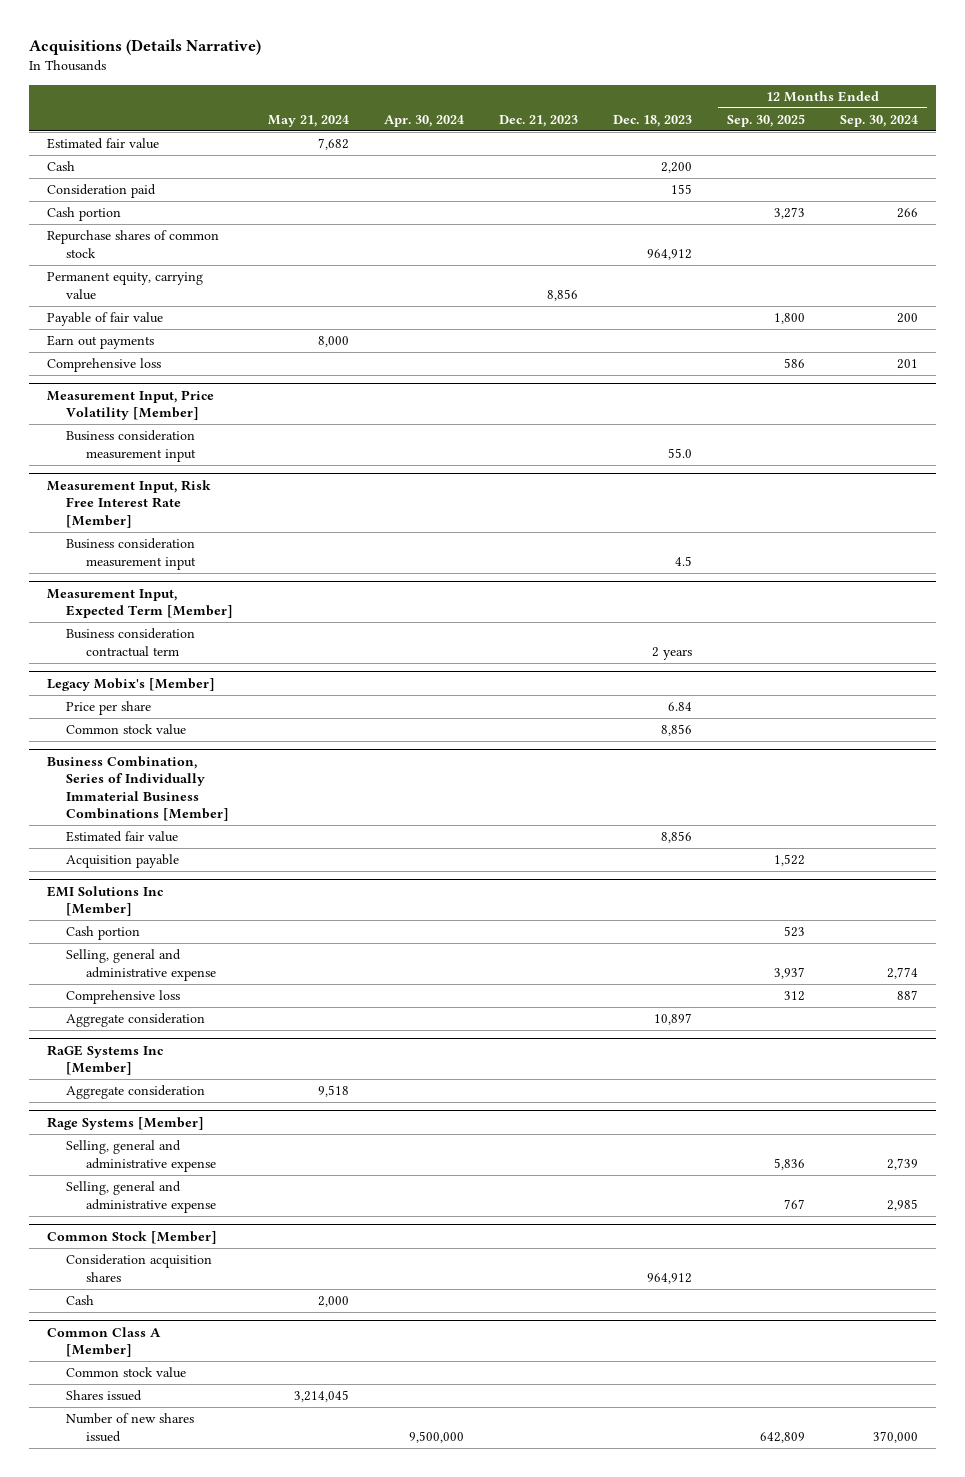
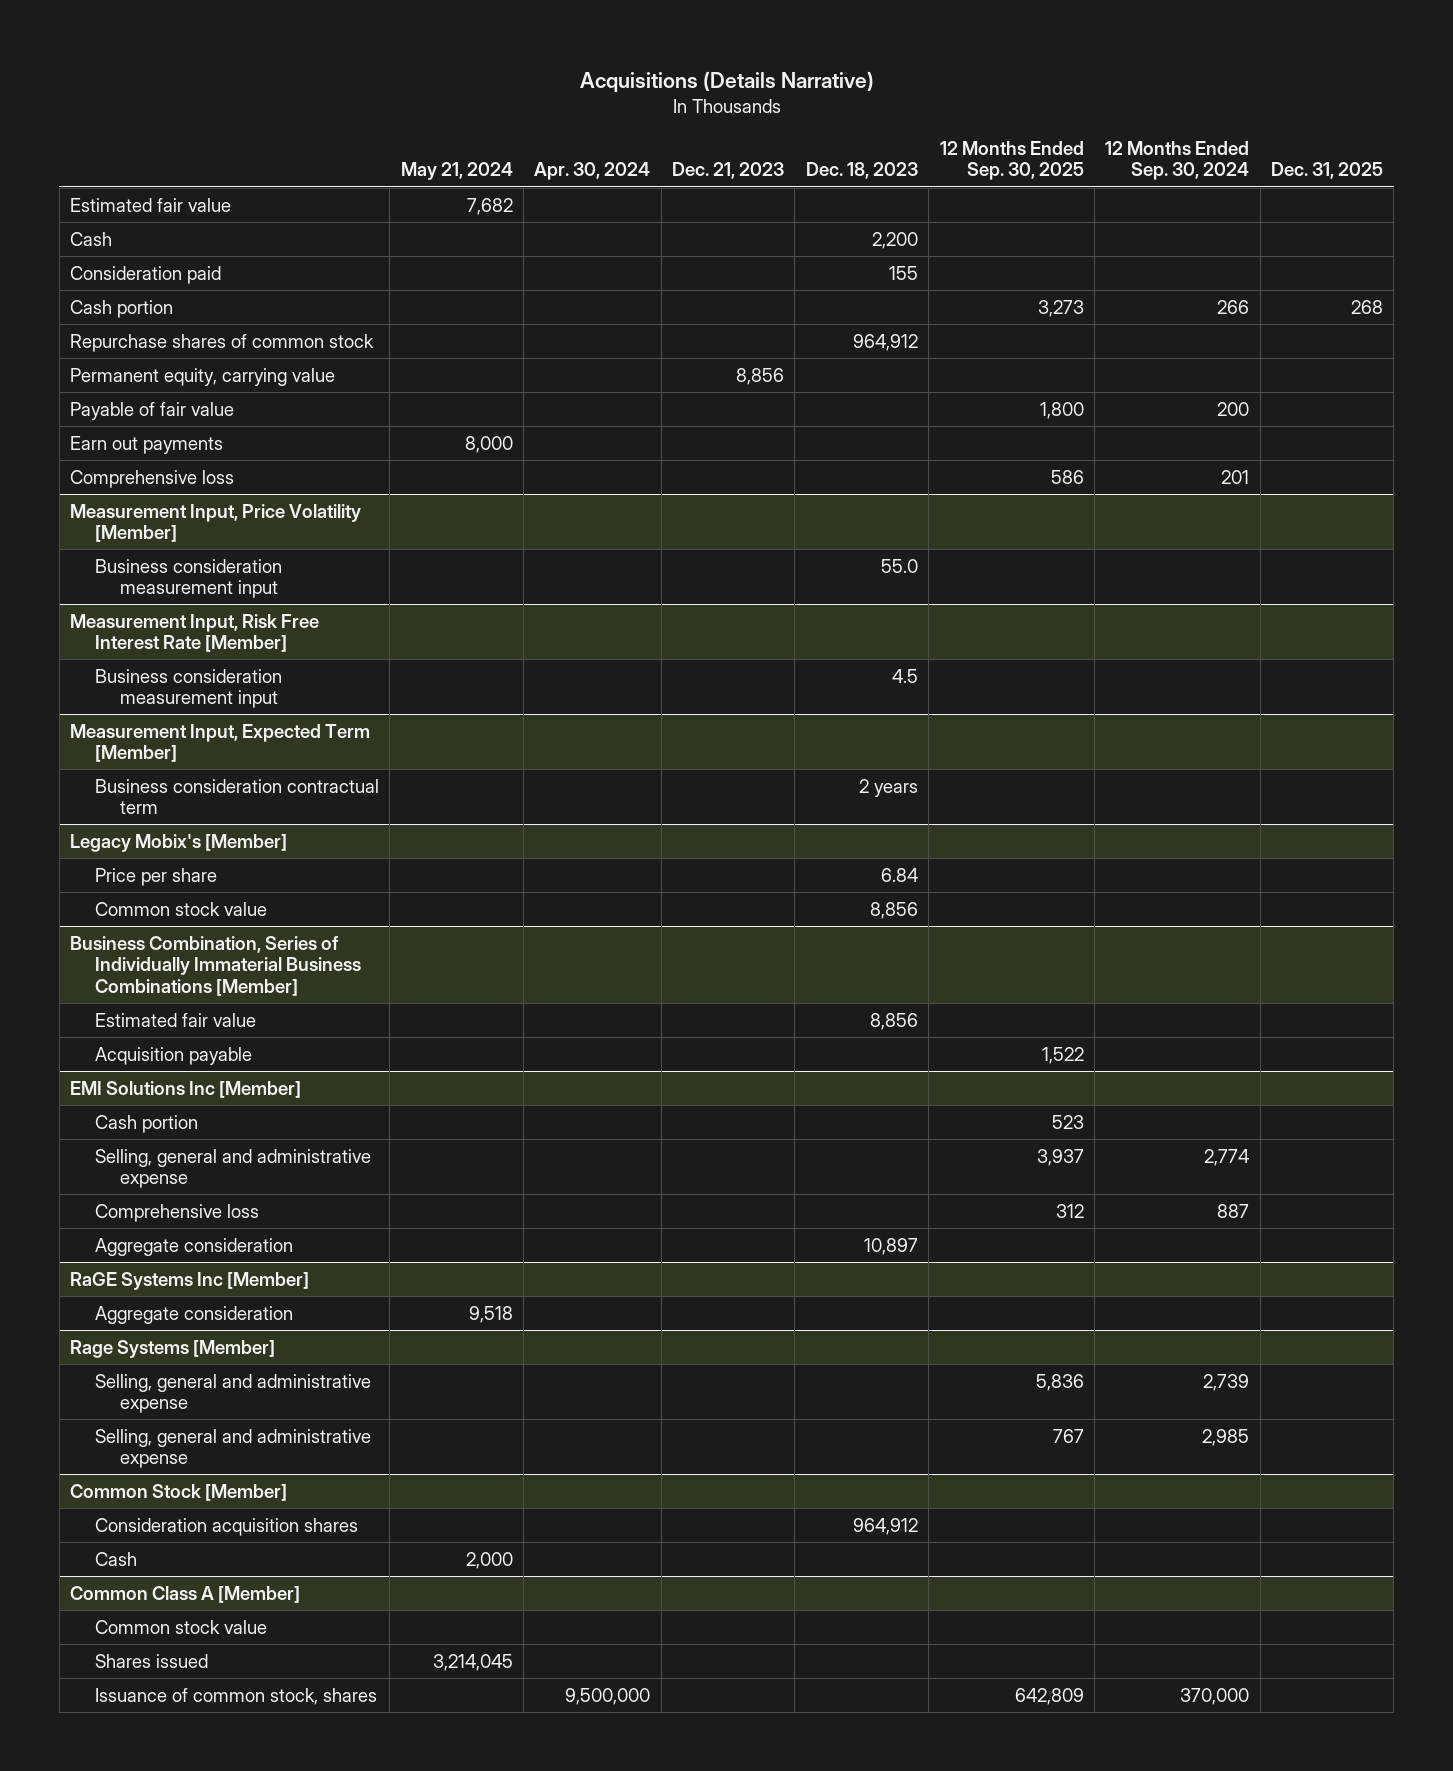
none -> [1270,162,1383,180] Dec. 31, 2025
[66,1413,195,1442] Number of new shares issued -> [94,1687,377,1705] Issuance of common stock, shares

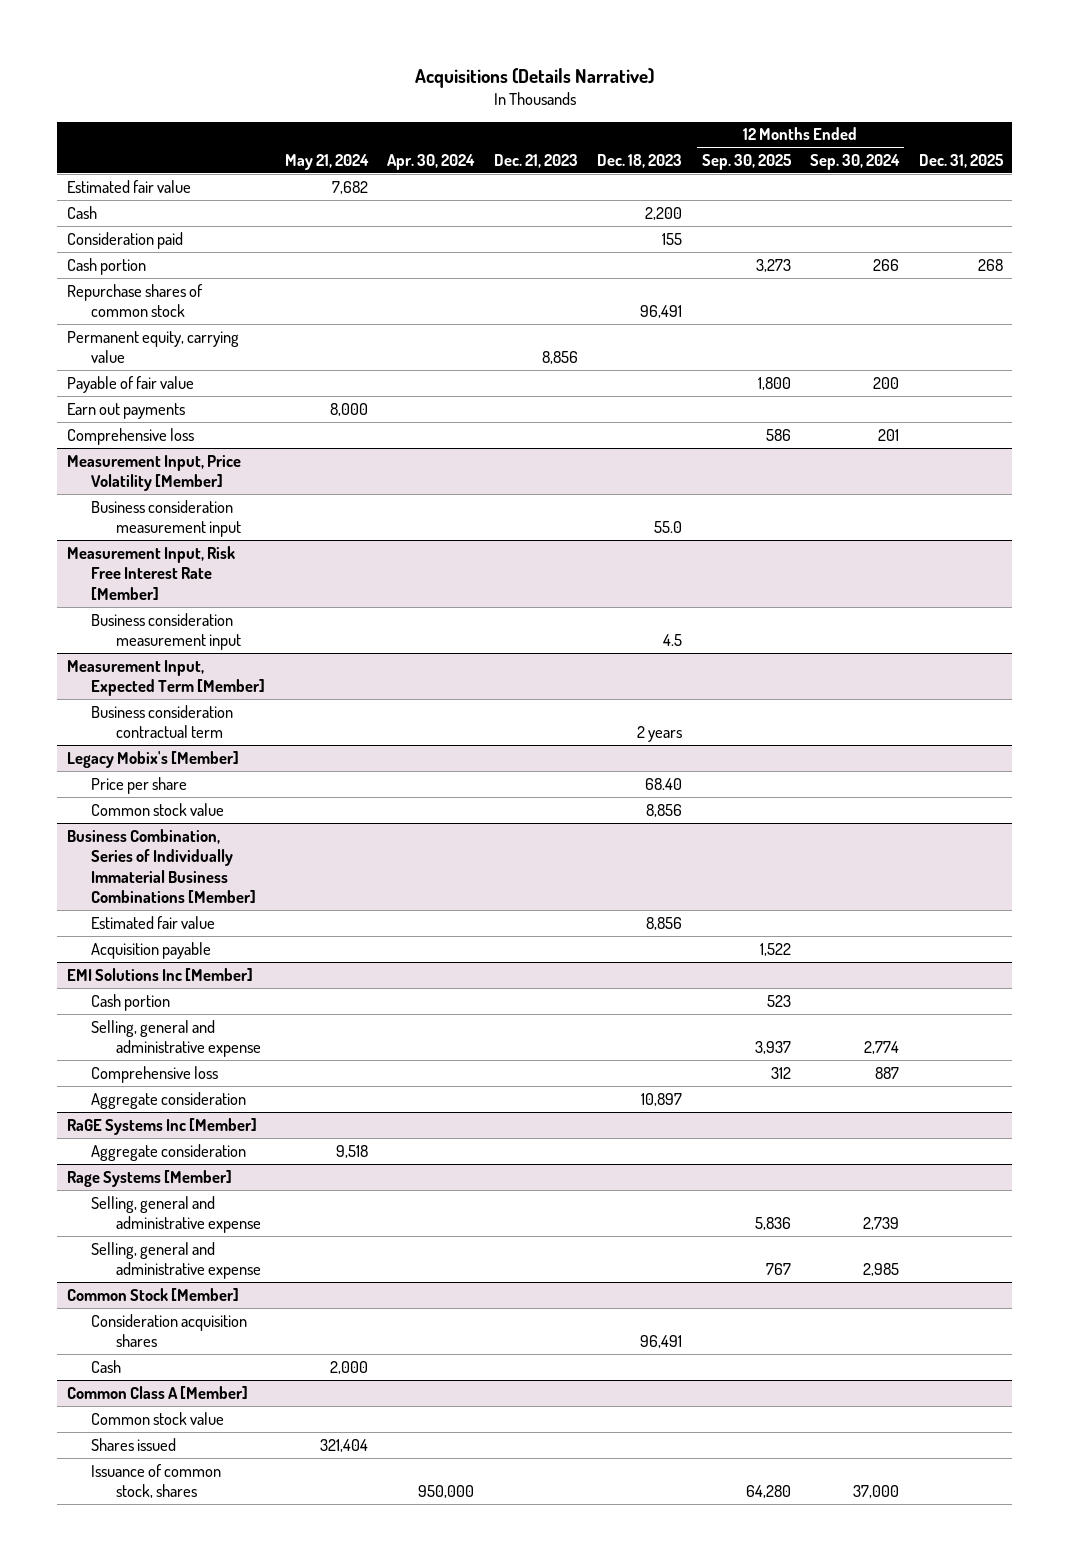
[852,333,918,351] 964,912 -> [640,305,683,319] 96,491
[880,867,918,882] 6.84 -> [645,777,683,790] 68.40
[852,1517,918,1535] 964,912 -> [640,1335,683,1349] 96,491
[432,1653,513,1671] 3,214,045 -> [319,1438,368,1452] 321,404
[565,1687,651,1705] 9,500,000 -> [418,1485,475,1499] 950,000
[1014,1687,1084,1705] 642,809 -> [745,1485,791,1499] 64,280
[1180,1687,1250,1705] 370,000 -> [853,1485,900,1499] 37,000

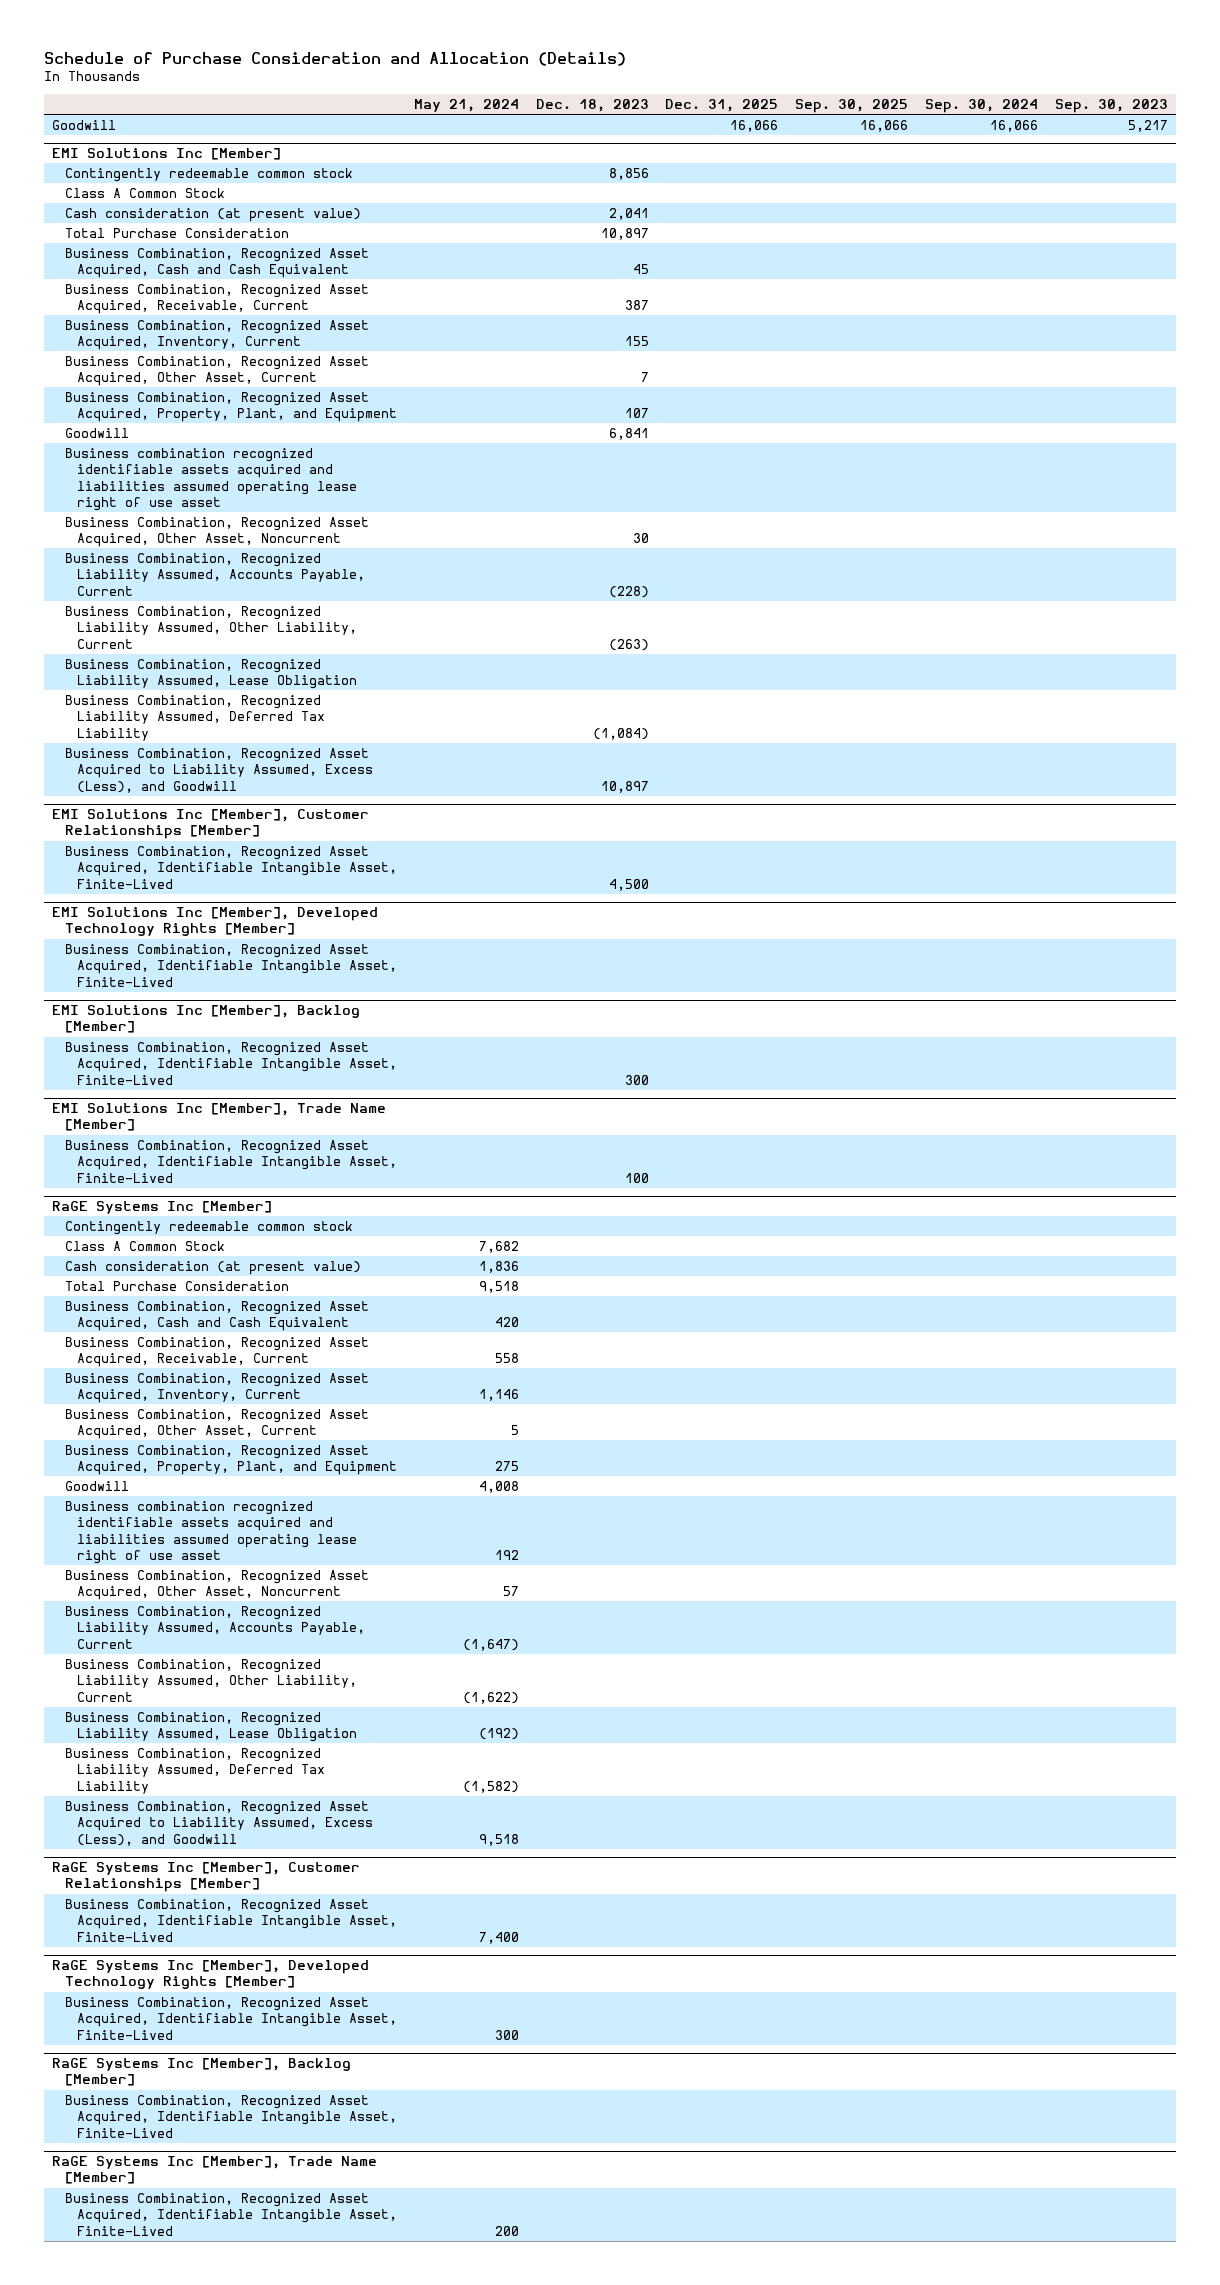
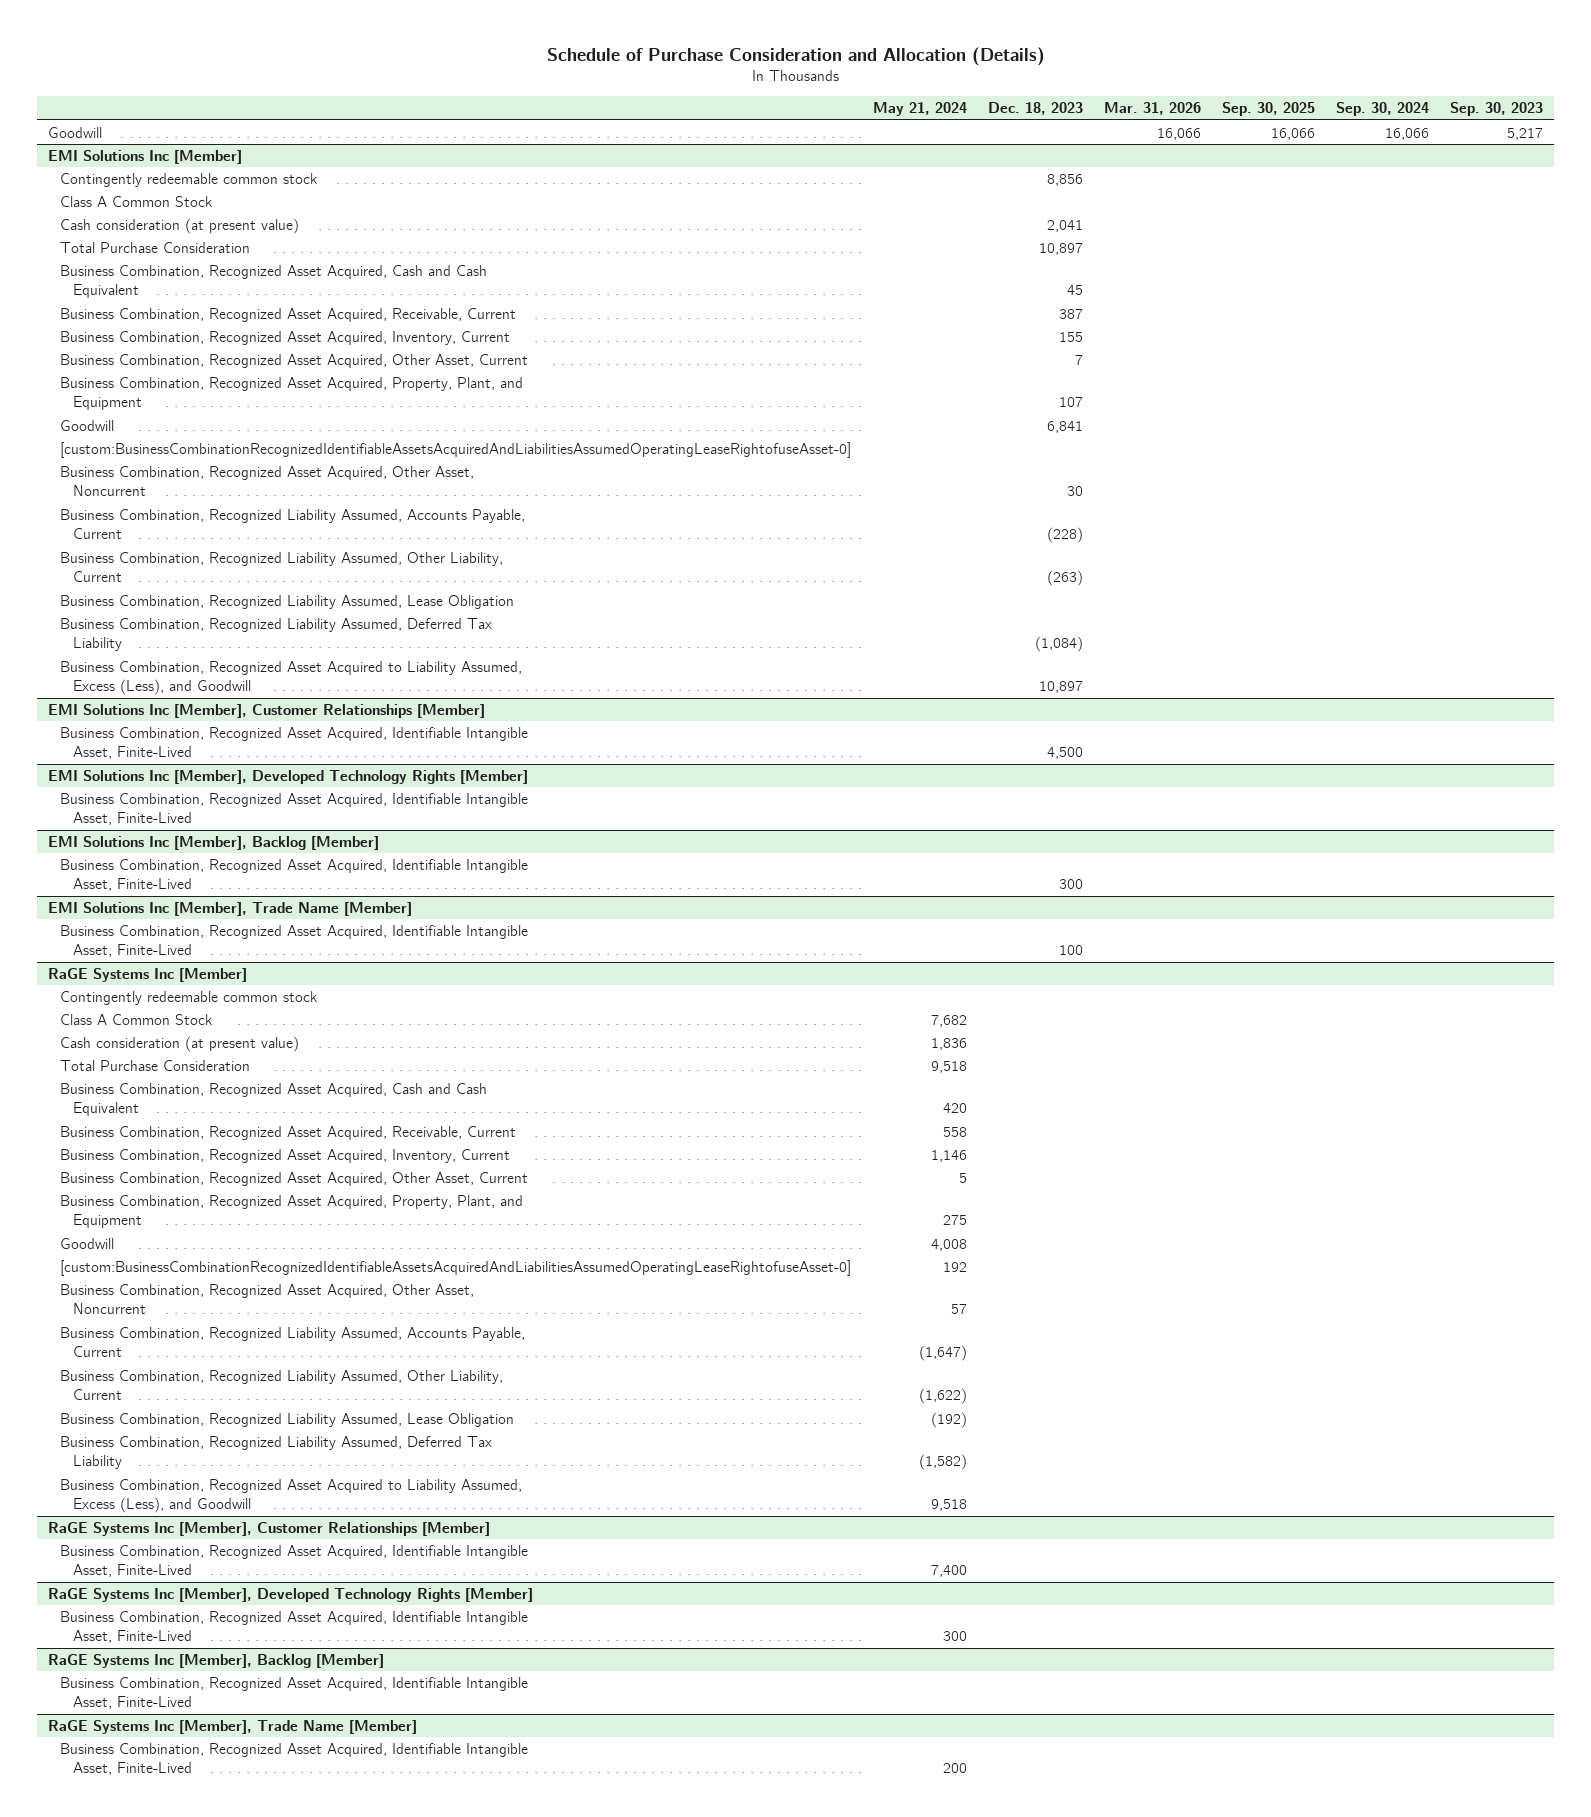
[665,99,779,113] Dec. 31, 2025 -> none
none -> [1103,102,1201,116] Mar. 31, 2026
[64,447,358,512] Business combination recognized identifiable assets acquired and liabilities assumed operating lease right of use asset -> [60,441,852,458] [custom:BusinessCombinationRecognizedIdentifiableAssetsAcquiredAndLiabilitiesAssumedOperatingLeaseRightofuseAsset-0]
[64,1500,358,1565] Business combination recognized identifiable assets acquired and liabilities assumed operating lease right of use asset -> [60,1259,852,1276] [custom:BusinessCombinationRecognizedIdentifiableAssetsAcquiredAndLiabilitiesAssumedOperatingLeaseRightofuseAsset-0]

